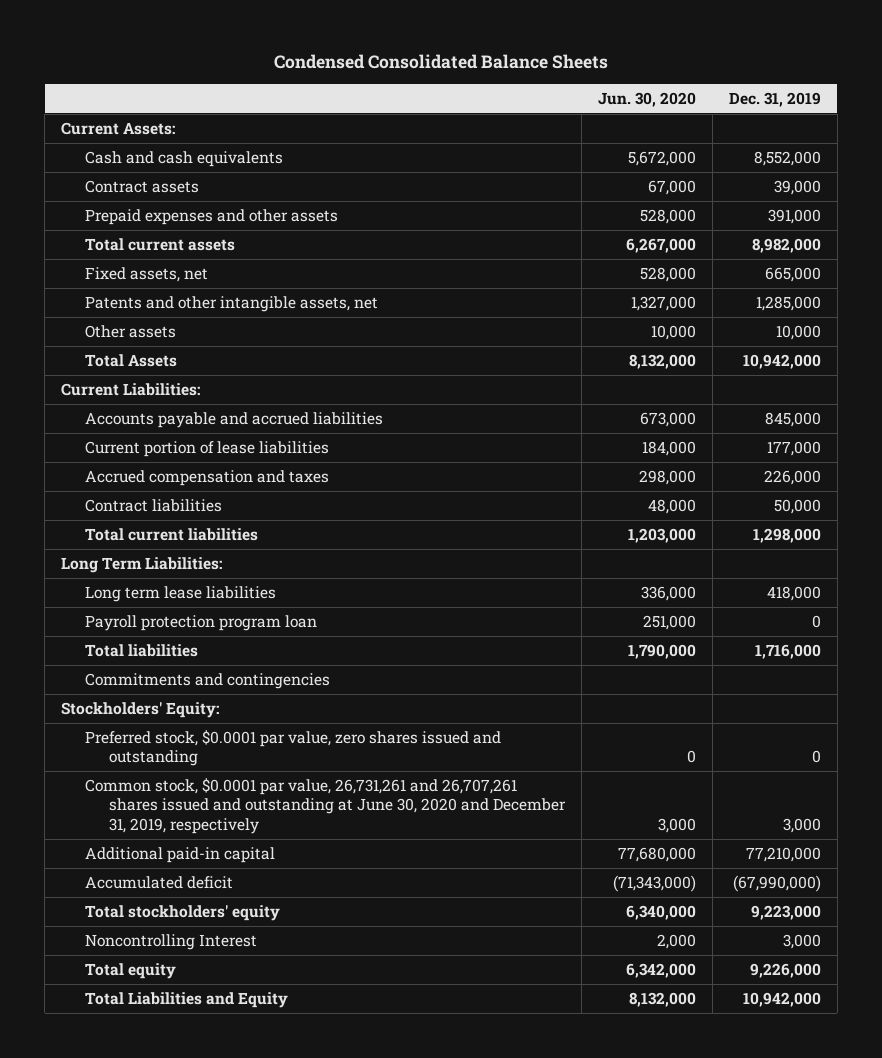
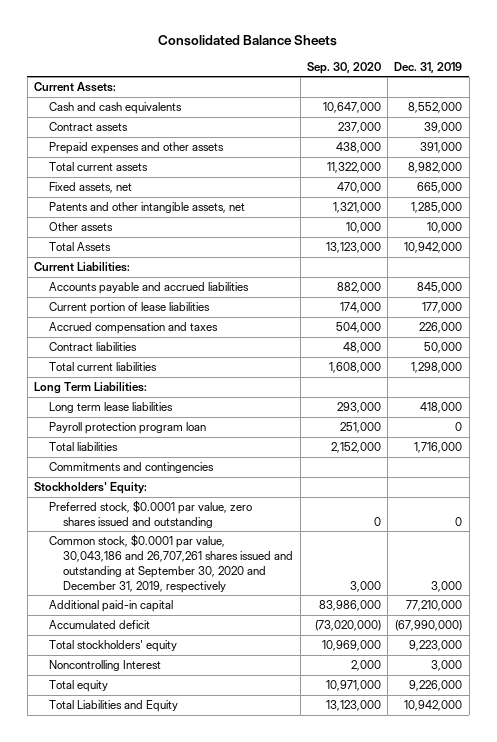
[273,54,608,70] Condensed Consolidated Balance Sheets -> [158,35,338,47] Consolidated Balance Sheets
[597,91,696,107] Jun. 30, 2020 -> none
none -> [306,61,381,74] Sep. 30, 2020
[85,777,567,834] Common stock, $0.0001 par value, 26,731,261 and 26,707,261 shares issued and outstanding at June 30, 2020 and December 31, 2019, respectively -> [48,533,294,593] Common stock, $0.0001 par value, 30,043,186 and 26,707,261 shares issued and outstanding at September 30, 2020 and December 31, 2019, respectively

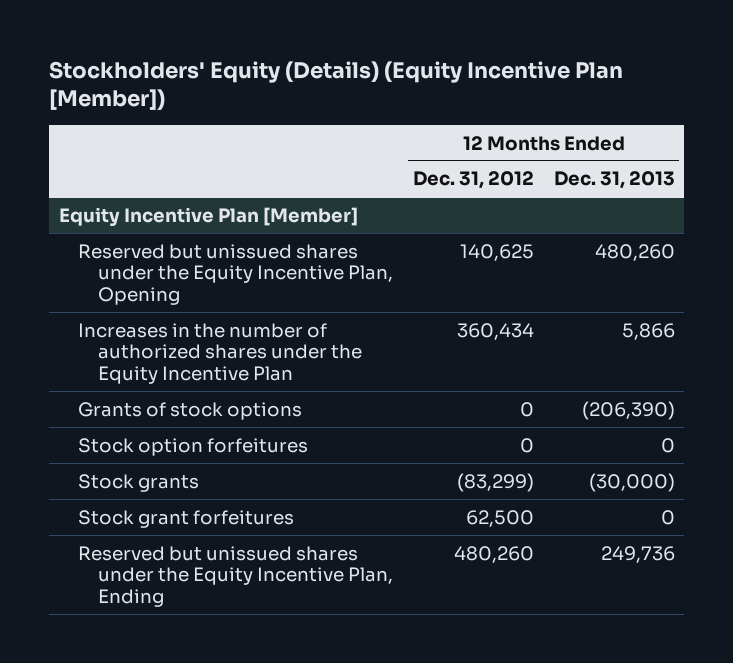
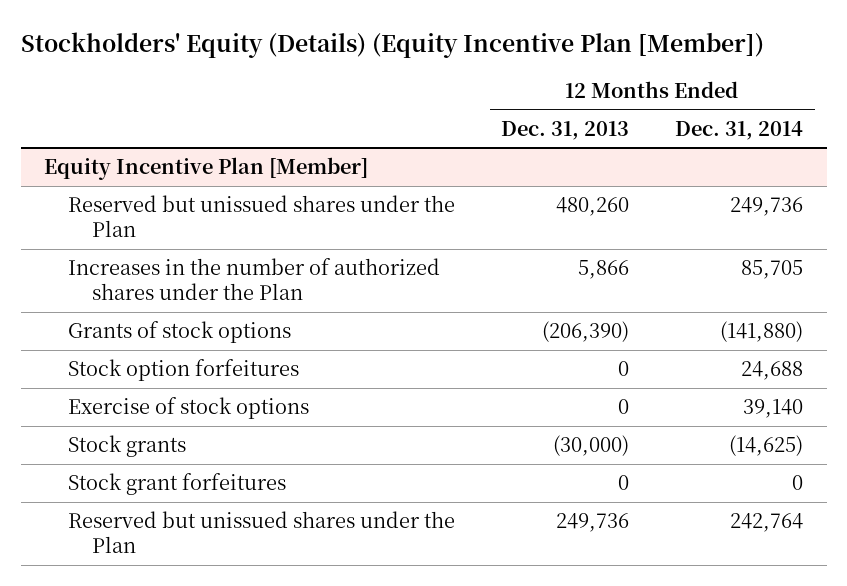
[412,171,534,190] Dec. 31, 2012 -> none
none -> [675,120,804,140] Dec. 31, 2014
[78,243,394,305] Reserved but unissued shares under the Equity Incentive Plan, Opening -> [67,195,455,238] Reserved but unissued shares under the Plan
[78,322,363,384] Increases in the number of authorized shares under the Equity Incentive Plan -> [67,258,440,301] Increases in the number of authorized shares under the Plan
none -> [67,397,309,420] Exercise of stock options
[78,545,394,607] Reserved but unissued shares under the Equity Incentive Plan, Ending -> [67,511,455,554] Reserved but unissued shares under the Plan

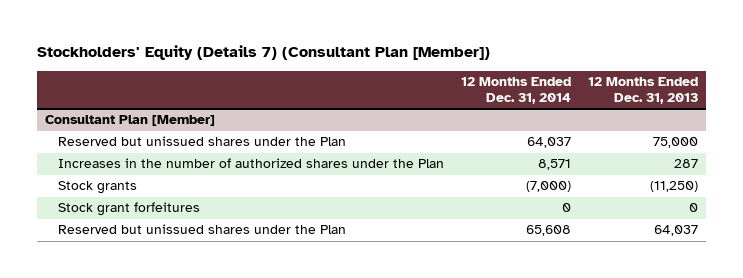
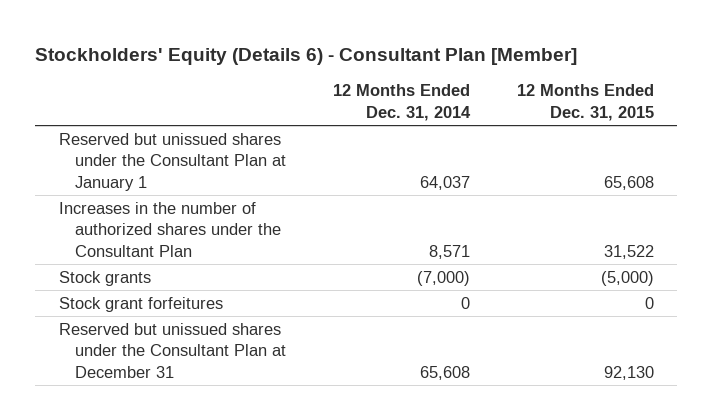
[36,45,490,61] Stockholders' Equity (Details 7) (Consultant Plan [Member]) -> [35,48,578,66] Stockholders' Equity (Details 6) - Consultant Plan [Member]
[587,77,698,104] 12 Months Ended Dec. 31, 2013 -> none
none -> [516,84,654,121] 12 Months Ended Dec. 31, 2015
[45,115,216,127] Consultant Plan [Member] -> none
[58,136,347,147] Reserved but unissued shares under the Plan -> [58,132,286,191] Reserved but unissued shares under the Consultant Plan at January 1
[58,158,445,169] Increases in the number of authorized shares under the Plan -> [58,201,281,257] Increases in the number of authorized shares under the Consultant Plan
[58,224,347,235] Reserved but unissued shares under the Plan -> [58,322,286,378] Reserved but unissued shares under the Consultant Plan at December 31

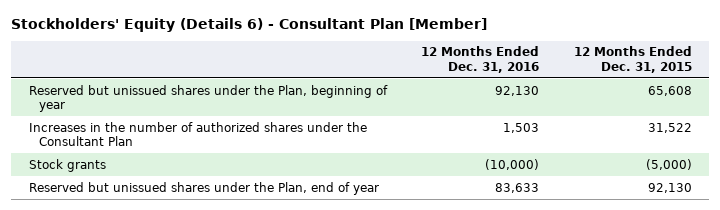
[332,84,471,121] 12 Months Ended Dec. 31, 2014 -> none
none -> [421,46,540,73] 12 Months Ended Dec. 31, 2016
[58,132,286,191] Reserved but unissued shares under the Consultant Plan at January 1 -> [28,84,388,112] Reserved but unissued shares under the Plan, beginning of year
[58,296,223,312] Stock grant forfeitures -> none
[58,322,286,378] Reserved but unissued shares under the Consultant Plan at December 31 -> [28,181,379,195] Reserved but unissued shares under the Plan, end of year

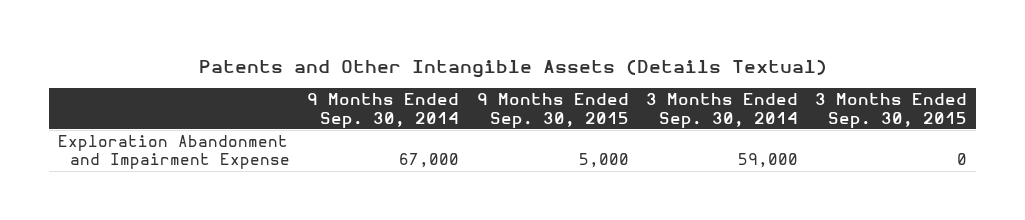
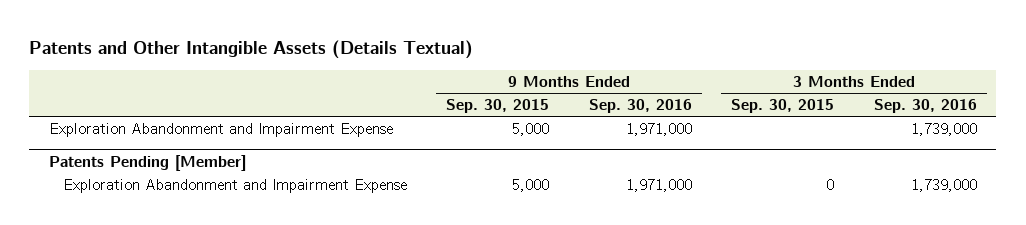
[307,93,460,128] 9 Months Ended Sep. 30, 2014 -> none
[645,93,798,128] 3 Months Ended Sep. 30, 2014 -> none
none -> [588,99,692,114] Sep. 30, 2016
none -> [873,99,977,114] Sep. 30, 2016
none -> [48,123,393,138] Exploration Abandonment and Impairment Expense
none -> [48,154,246,171] Patents Pending [Member]

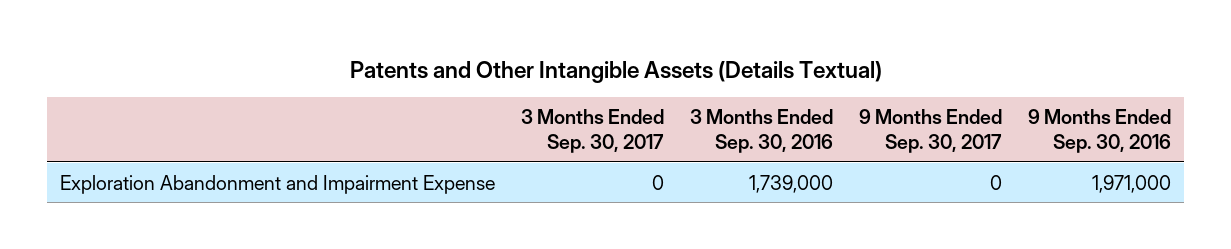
[446,99,550,114] Sep. 30, 2015 -> none
[731,99,835,114] Sep. 30, 2015 -> none
none -> [521,109,665,154] 3 Months Ended Sep. 30, 2017
none -> [858,109,1002,154] 9 Months Ended Sep. 30, 2017
[48,154,246,171] Patents Pending [Member] -> none
[62,179,407,194] Exploration Abandonment and Impairment Expense -> none

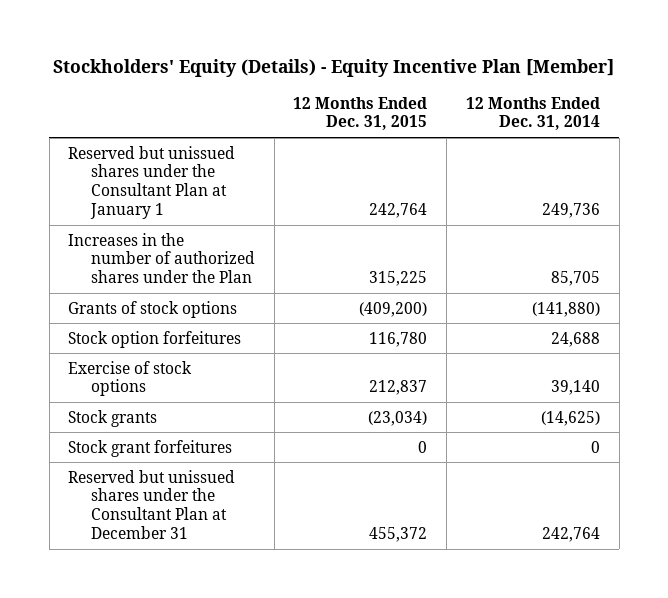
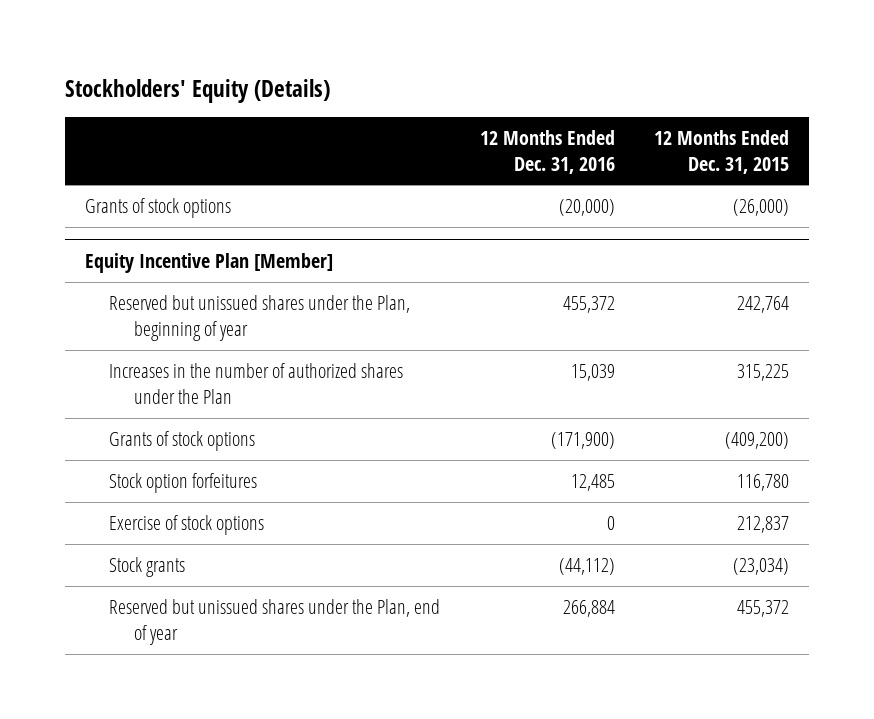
[53,58,615,77] Stockholders' Equity (Details) - Equity Incentive Plan [Member] -> [65,78,331,103] Stockholders' Equity (Details)
[465,96,600,131] 12 Months Ended Dec. 31, 2014 -> none
none -> [479,129,615,174] 12 Months Ended Dec. 31, 2016
none -> [84,198,231,219] Grants of stock options
none -> [84,253,333,274] Equity Incentive Plan [Member]
[68,145,236,219] Reserved but unissued shares under the Consultant Plan at January 1 -> [109,295,411,341] Reserved but unissued shares under the Plan, beginning of year
[68,439,233,457] Stock grant forfeitures -> none
[68,469,236,539] Reserved but unissued shares under the Consultant Plan at December 31 -> [109,599,441,645] Reserved but unissued shares under the Plan, end of year

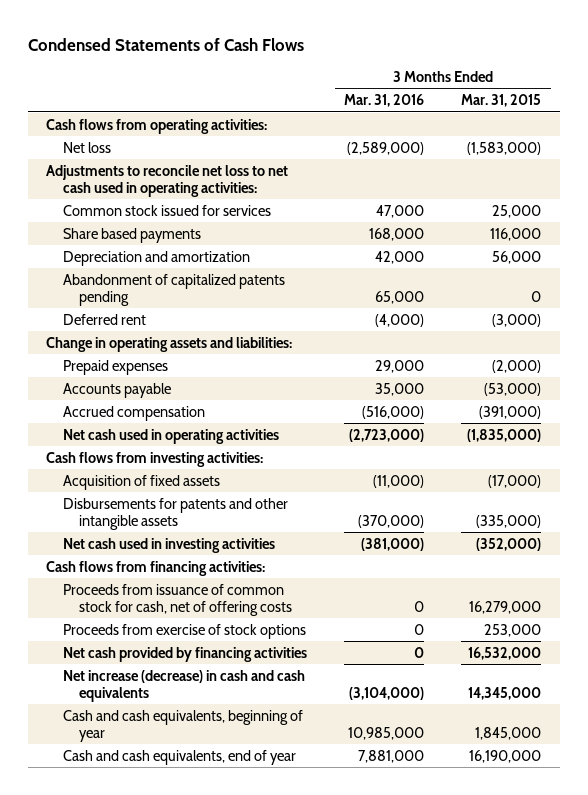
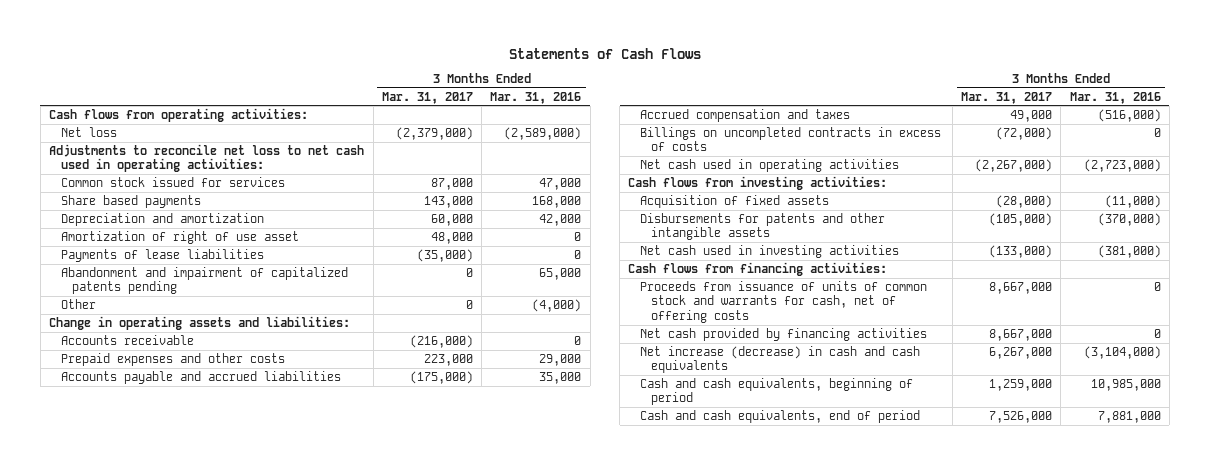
[27,37,304,51] Condensed Statements of Cash Flows -> [508,47,701,59] Statements of Cash Flows
[461,94,542,108] Mar. 31, 2015 -> none
none -> [381,91,473,104] Mar. 31, 2017
[62,313,146,325] Deferred rent -> none
none -> [60,230,299,244] Amortization of right of use asset
none -> [60,248,264,262] Payments of lease liabilities
[62,273,285,306] Abandonment of capitalized patents pending -> [60,266,348,295] Abandonment and impairment of capitalized patents pending
none -> [60,298,96,309] Other
none -> [60,334,194,345] Accounts receivable
[62,359,168,375] Prepaid expenses -> [60,352,285,366] Prepaid expenses and other costs
[62,382,171,398] Accounts payable -> [60,370,341,384] Accounts payable and accrued liabilities
[62,405,205,421] Accrued compensation -> [639,108,850,122] Accrued compensation and taxes
none -> [639,126,941,152] Billings on uncompleted contracts in excess of costs
[62,623,306,639] Proceeds from exercise of stock options -> none
[62,583,293,616] Proceeds from issuance of common stock for cash, net of offering costs -> [639,280,927,324] Proceeds from issuance of units of common stock and warrants for cash, net of offering costs
[62,709,303,742] Cash and cash equivalents, beginning of year -> [639,377,913,406] Cash and cash equivalents, beginning of period
[62,749,296,765] Cash and cash equivalents, end of year -> [639,409,920,423] Cash and cash equivalents, end of period

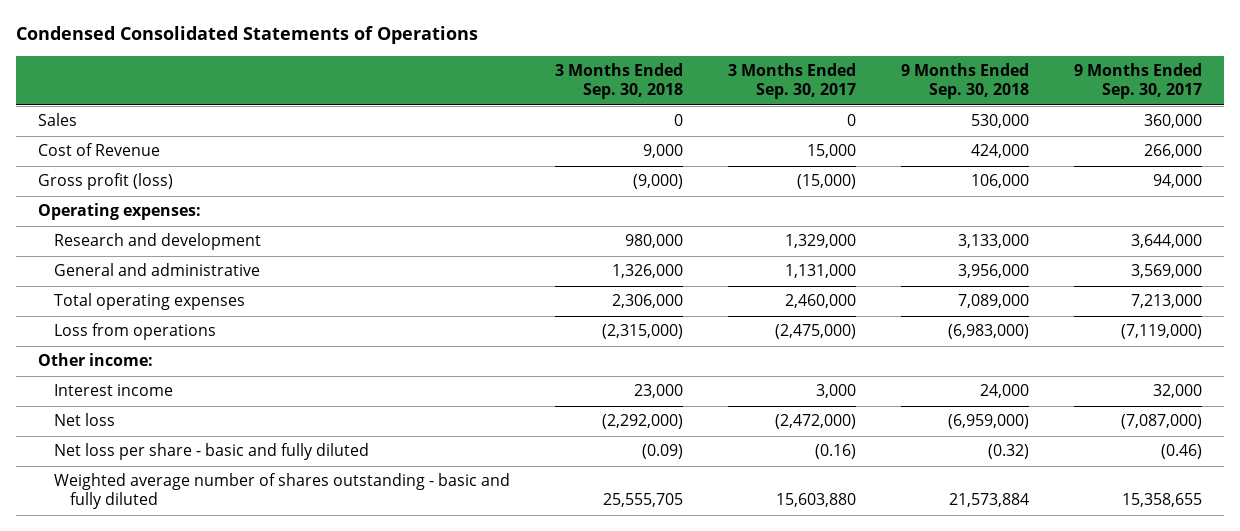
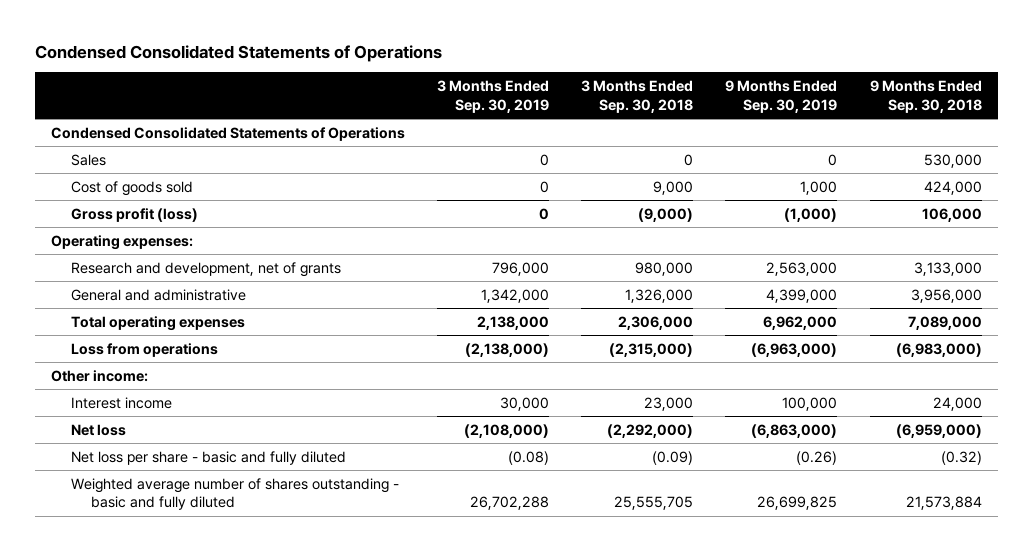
[727,63,856,100] 3 Months Ended Sep. 30, 2017 -> none
[1073,63,1202,100] 9 Months Ended Sep. 30, 2017 -> none
none -> [437,80,550,113] 3 Months Ended Sep. 30, 2019
none -> [725,80,838,113] 9 Months Ended Sep. 30, 2019
none -> [51,126,406,141] Condensed Consolidated Statements of Operations
[38,143,161,157] Cost of Revenue -> [71,180,194,196] Cost of goods sold
[54,233,262,251] Research and development -> [71,261,342,277] Research and development, net of grants

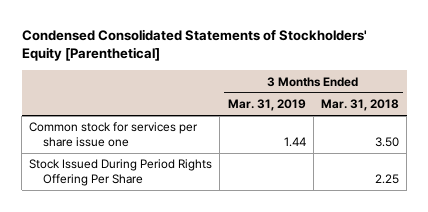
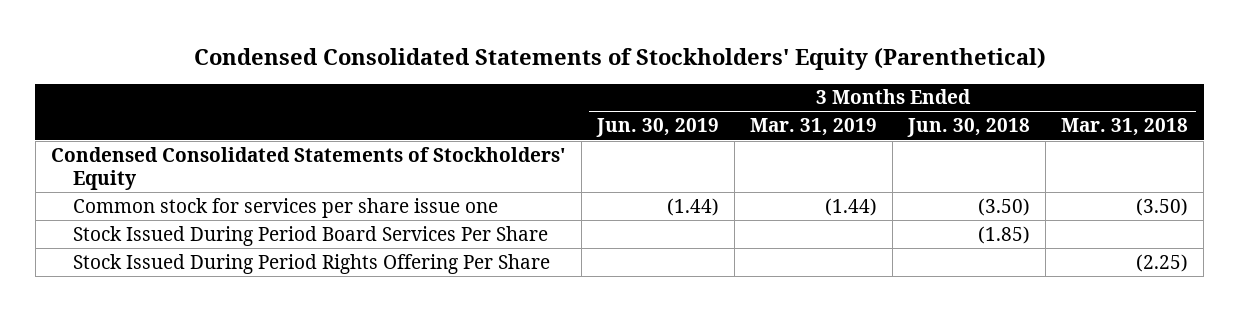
[21,28,367,62] Condensed Consolidated Statements of Stockholders' Equity [Parenthetical] -> [193,47,1046,70] Condensed Consolidated Statements of Stockholders' Equity (Parenthetical)
none -> [595,118,719,138] Jun. 30, 2019
none -> [907,118,1031,138] Jun. 30, 2018
none -> [50,146,566,190] Condensed Consolidated Statements of Stockholders' Equity
[283,136,306,147] 1.44 -> [825,197,878,216] (1.44)
[375,136,400,147] 3.50 -> [1136,197,1189,216] (3.50)
none -> [72,225,548,246] Stock Issued During Period Board Services Per Share
[375,173,400,184] 2.25 -> [1136,253,1189,272] (2.25)

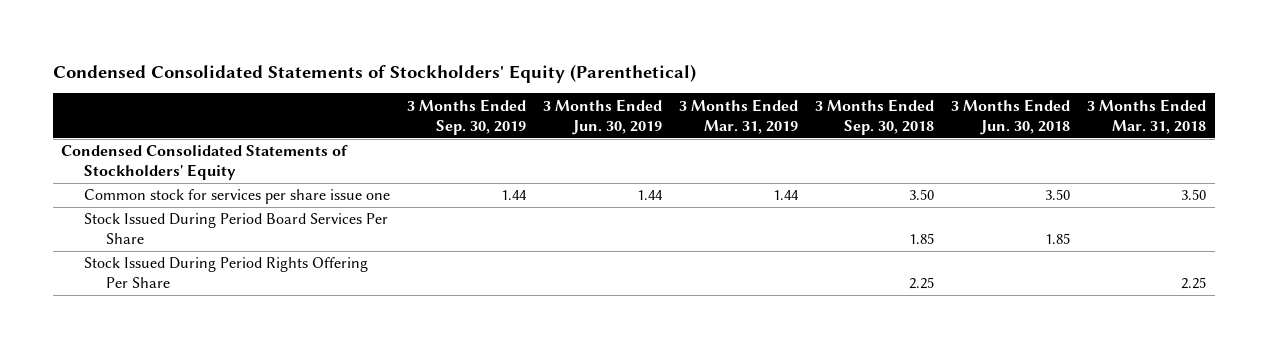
none -> [406,98,526,135] 3 Months Ended Sep. 30, 2019
none -> [814,98,934,135] 3 Months Ended Sep. 30, 2018
[666,197,719,216] (1.44) -> [636,190,663,201] 1.44
[825,197,878,216] (1.44) -> [772,190,799,201] 1.44
[978,197,1031,216] (3.50) -> [1044,189,1070,201] 3.50
[1136,197,1189,216] (3.50) -> [1181,189,1207,201] 3.50
[978,225,1031,244] (1.85) -> [1044,233,1070,245] 1.85
[1136,253,1189,272] (2.25) -> [1181,277,1207,290] 2.25

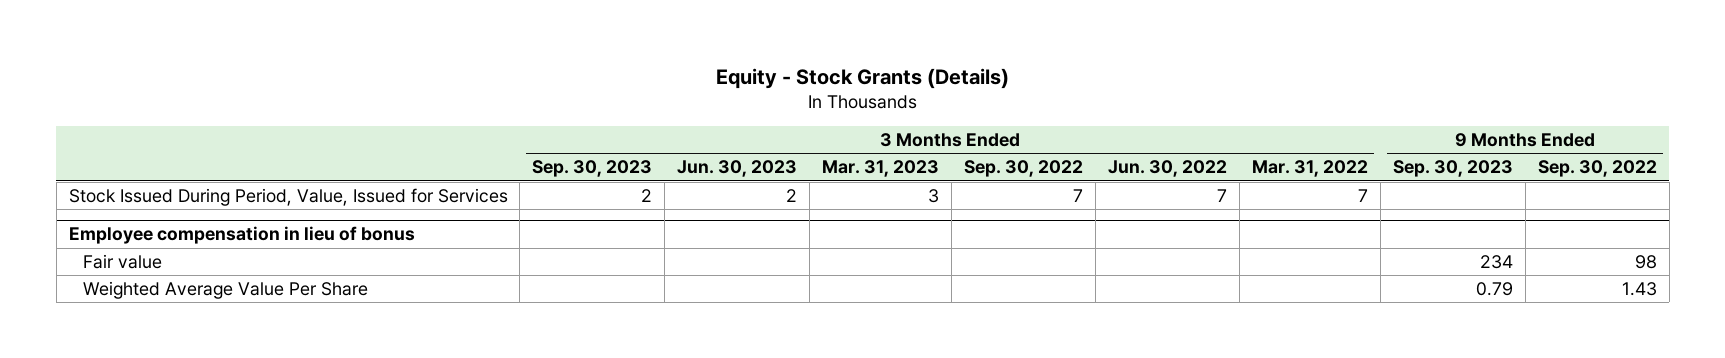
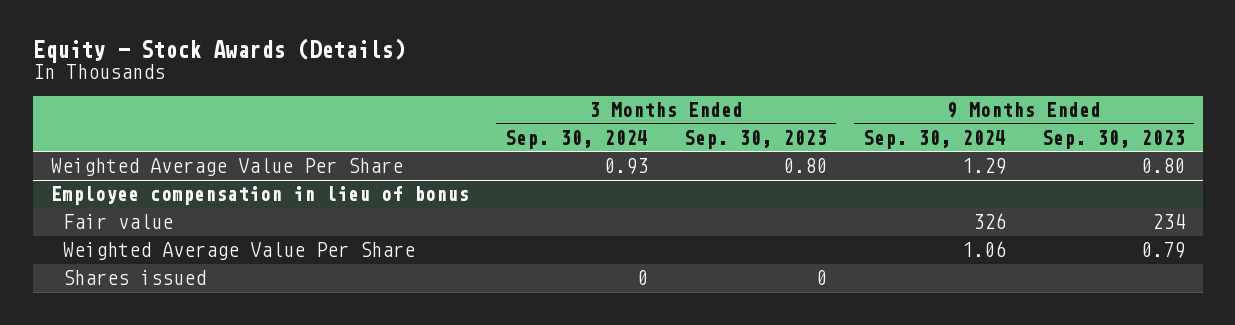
[715,67,1009,89] Equity - Stock Grants (Details) -> [32,37,405,63] Equity - Stock Awards (Details)
[677,160,798,178] Jun. 30, 2023 -> none
[822,160,940,178] Mar. 31, 2023 -> none
[964,160,1084,178] Sep. 30, 2022 -> none
[1108,160,1228,178] Jun. 30, 2022 -> none
[1252,160,1369,178] Mar. 31, 2022 -> none
[1537,160,1657,178] Sep. 30, 2022 -> none
none -> [504,129,648,149] Sep. 30, 2024
none -> [862,129,1006,149] Sep. 30, 2024
[68,187,508,206] Stock Issued During Period, Value, Issued for Services -> none
none -> [50,158,403,177] Weighted Average Value Per Share
none -> [62,270,206,286] Shares issued

